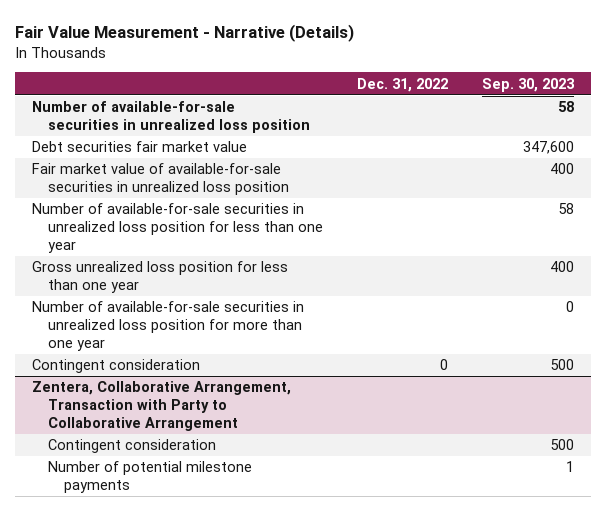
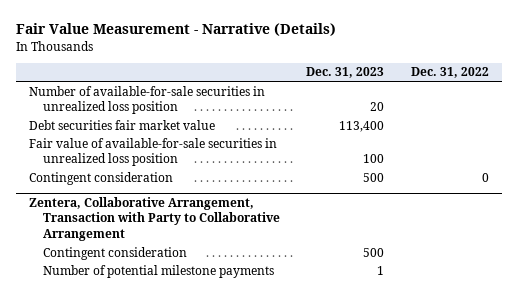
[481,77,575,92] Sep. 30, 2023 -> none
none -> [306,67,385,79] Dec. 31, 2023
[32,203,323,253] Number of available-for-sale securities in unrealized loss position for less than one year -> none
[32,261,289,293] Gross unrealized loss position for less than one year -> none
[32,301,305,351] Number of available-for-sale securities in unrealized loss position for more than one year -> none
[32,163,289,195] Fair market value of available-for-sale securities in unrealized loss position -> [28,137,277,166] Fair value of available-for-sale securities in unrealized loss position

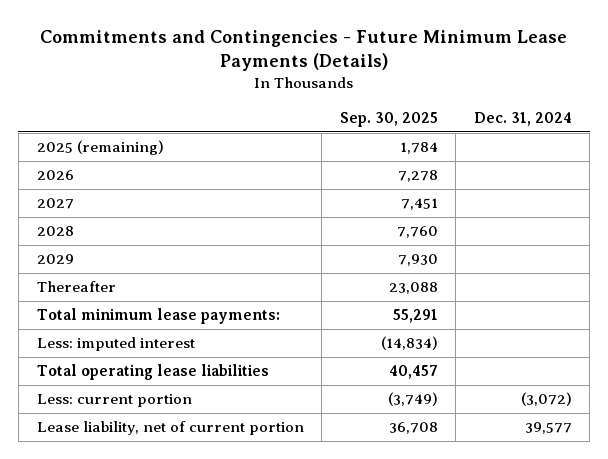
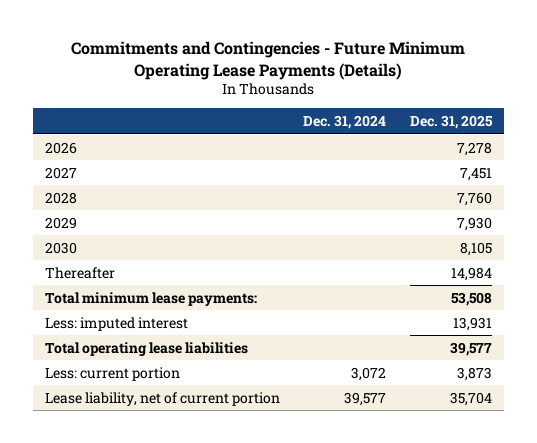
[40,29,568,72] Commitments and Contingencies - Future Minimum Lease Payments (Details) -> [71,41,466,80] Commitments and Contingencies - Future Minimum Operating Lease Payments (Details)
[339,112,438,128] Sep. 30, 2025 -> none
none -> [409,114,493,129] Dec. 31, 2025
[36,140,164,156] 2025 (remaining) -> none
none -> [44,241,77,254] 2030
[520,392,572,407] (3,072) -> [351,366,387,381] 3,072

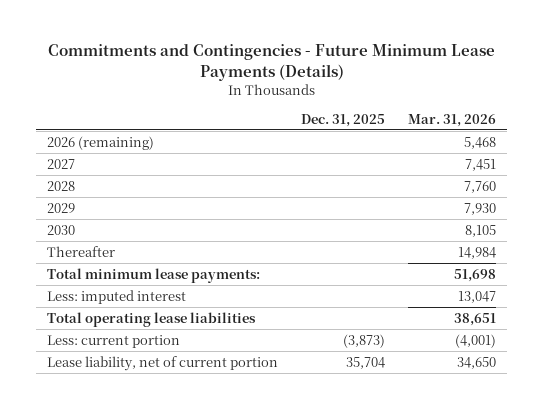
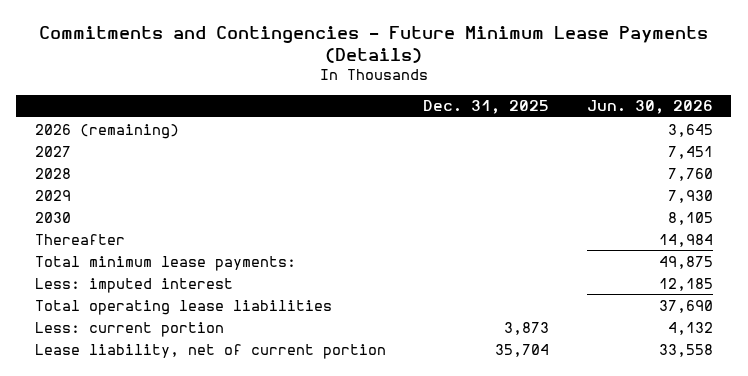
[407,113,496,127] Mar. 31, 2026 -> none
none -> [586,100,713,115] Jun. 30, 2026
[343,333,386,348] (3,873) -> [504,321,550,335] 3,873

